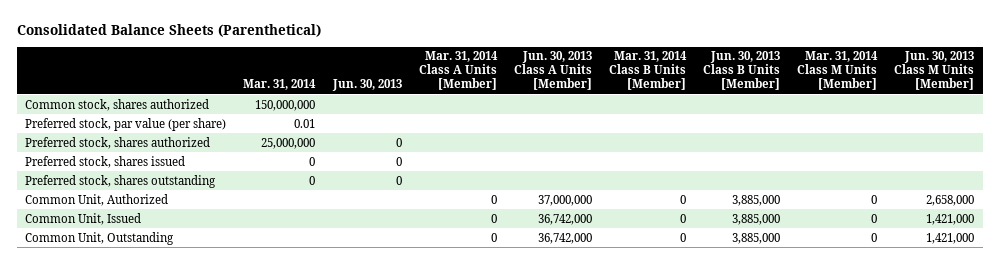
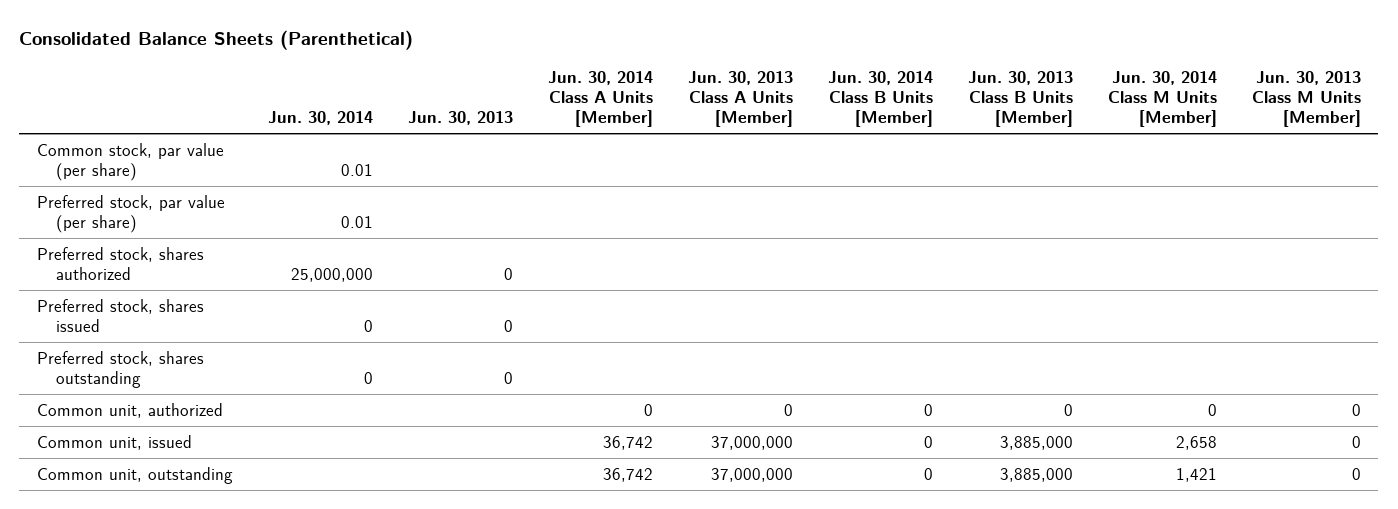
[243,79,317,91] Mar. 31, 2014 -> none
[418,51,498,91] Mar. 31, 2014 Class A Units [Member] -> none
[608,51,687,91] Mar. 31, 2014 Class B Units [Member] -> none
[797,51,879,91] Mar. 31, 2014 Class M Units [Member] -> none
none -> [267,111,373,126] Jun. 30, 2014
none -> [547,70,653,128] Jun. 30, 2014 Class A Units [Member]
none -> [827,70,933,128] Jun. 30, 2014 Class B Units [Member]
none -> [1107,70,1217,128] Jun. 30, 2014 Class M Units [Member]
[25,98,210,111] Common stock, shares authorized -> none
none -> [36,142,224,181] Common stock, par value (per share)
[25,193,169,206] Common Unit, Authorized -> [36,402,223,418] Common unit, authorized
[537,194,592,206] 37,000,000 -> [783,403,793,416] 0
[732,194,781,206] 3,885,000 -> [1063,403,1073,416] 0
[926,194,975,206] 2,658,000 -> [1351,403,1361,416] 0
[25,212,142,225] Common Unit, Issued -> [36,434,192,450] Common unit, issued
[537,213,592,225] 36,742,000 -> [710,435,793,450] 37,000,000
[926,213,975,225] 1,421,000 -> [1351,435,1361,448] 0
[25,231,175,245] Common Unit, Outstanding -> [36,466,233,484] Common unit, outstanding
[537,232,592,244] 36,742,000 -> [710,467,793,482] 37,000,000
[926,232,975,244] 1,421,000 -> [1351,467,1361,480] 0

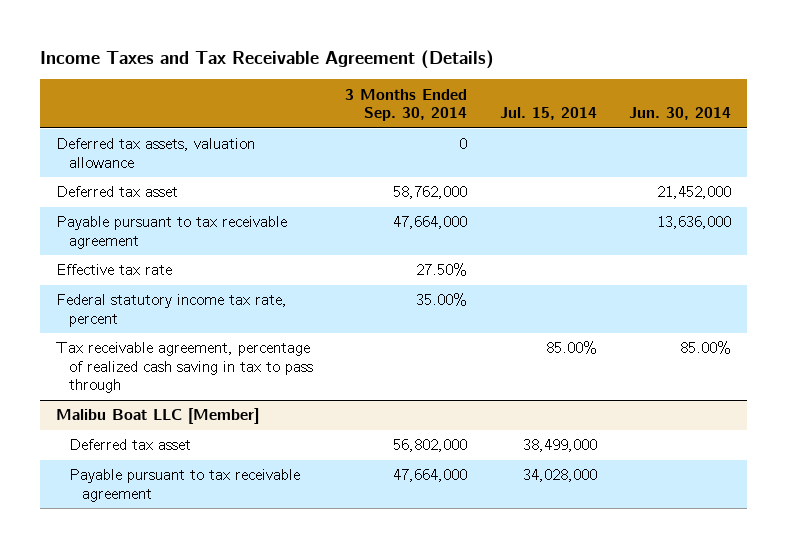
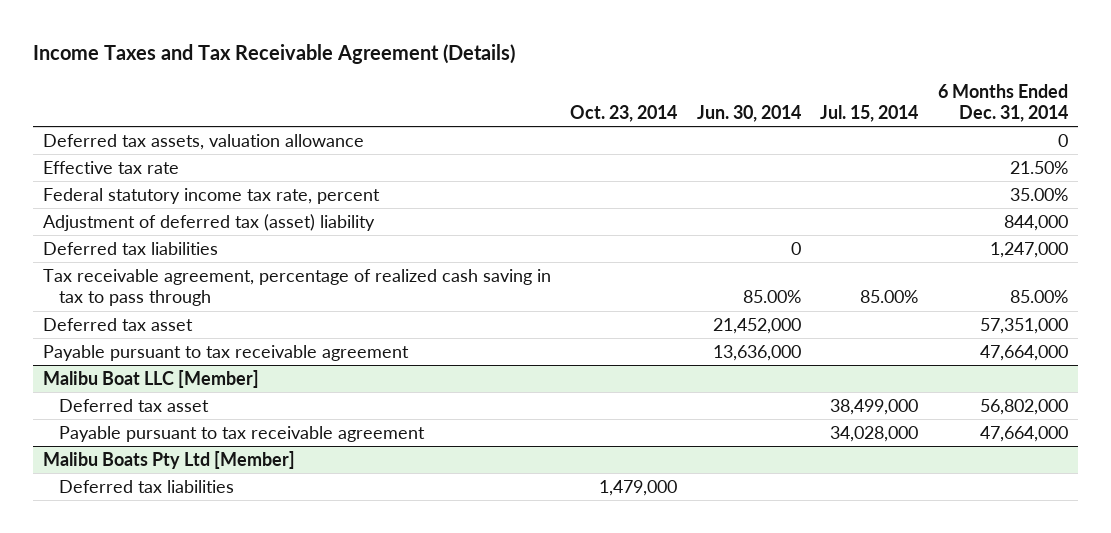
[345,88,468,122] 3 Months Ended Sep. 30, 2014 -> none
none -> [570,105,678,123] Oct. 23, 2014
none -> [938,83,1069,123] 6 Months Ended Dec. 31, 2014
none -> [42,213,375,231] Adjustment of deferred tax (asset) liability
none -> [42,241,218,255] Deferred tax liabilities
[56,186,179,198] Deferred tax asset -> [42,317,193,331] Deferred tax asset
[56,216,288,249] Payable pursuant to tax receivable agreement -> [42,344,409,361] Payable pursuant to tax receivable agreement
none -> [42,450,295,469] Malibu Boats Pty Ltd [Member]
none -> [59,479,235,493] Deferred tax liabilities

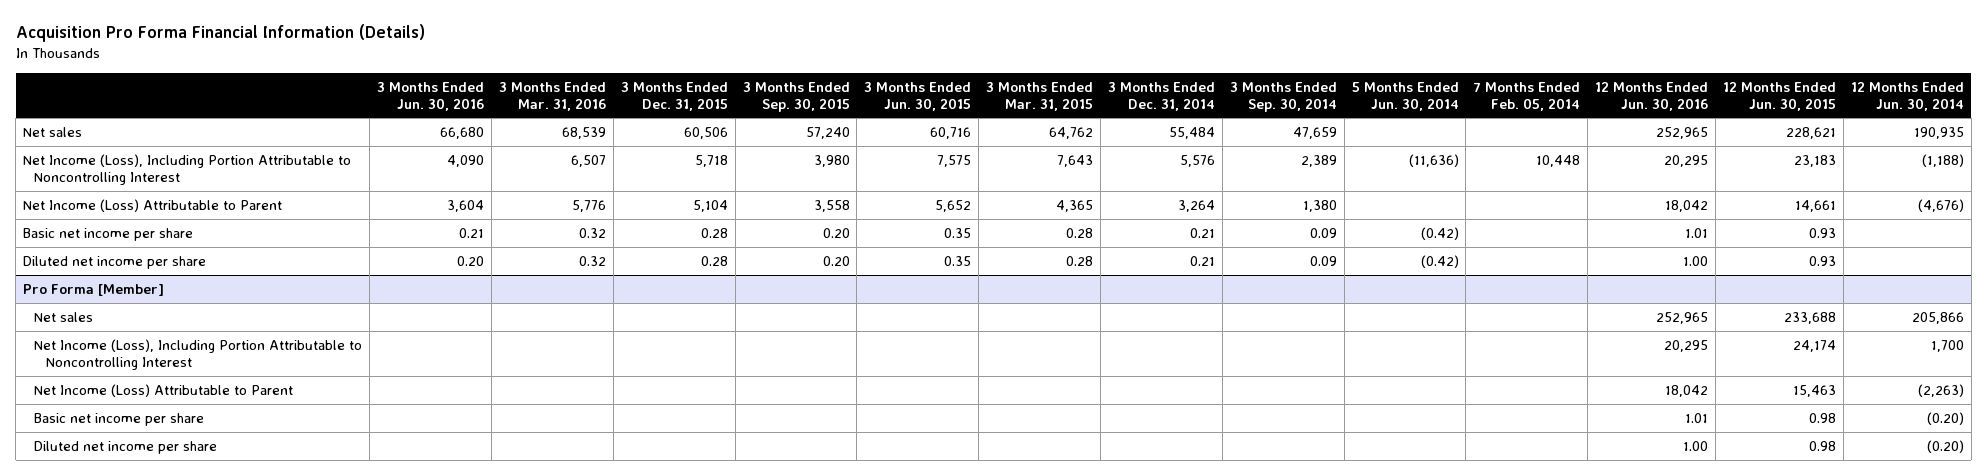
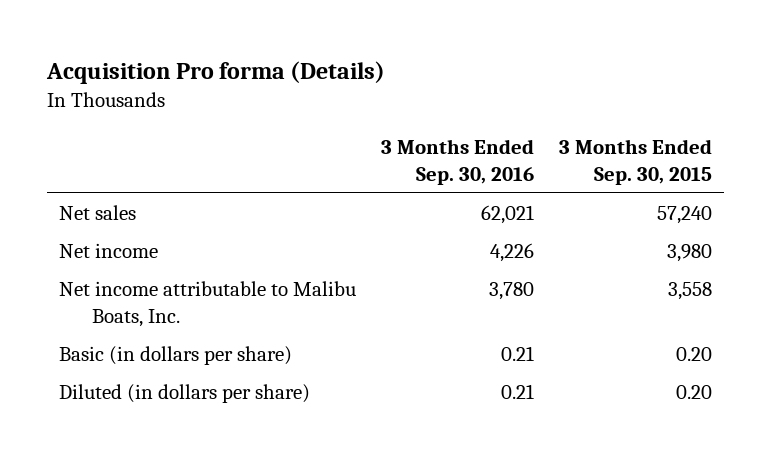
[15,24,425,43] Acquisition Pro Forma Financial Information (Details) -> [45,61,385,85] Acquisition Pro forma (Details)
[377,81,485,111] 3 Months Ended Jun. 30, 2016 -> none
[498,81,606,111] 3 Months Ended Mar. 31, 2016 -> none
[620,81,728,111] 3 Months Ended Dec. 31, 2015 -> none
[864,81,972,111] 3 Months Ended Jun. 30, 2015 -> none
[986,81,1094,111] 3 Months Ended Mar. 31, 2015 -> none
[1107,81,1215,111] 3 Months Ended Dec. 31, 2014 -> none
[1229,81,1337,112] 3 Months Ended Sep. 30, 2014 -> none
[1351,81,1459,111] 5 Months Ended Jun. 30, 2014 -> none
[1473,81,1581,111] 7 Months Ended Feb. 05, 2014 -> none
[1595,81,1709,111] 12 Months Ended Jun. 30, 2016 -> none
[1722,81,1836,111] 12 Months Ended Jun. 30, 2015 -> none
[1850,81,1964,111] 12 Months Ended Jun. 30, 2014 -> none
none -> [380,138,534,185] 3 Months Ended Sep. 30, 2016
[22,283,164,296] Pro Forma [Member] -> none
[34,311,94,322] Net sales -> none
[34,338,363,370] Net Income (Loss), Including Portion Attributable to Noncontrolling Interest -> none
[34,383,294,397] Net Income (Loss) Attributable to Parent -> none
[34,412,205,426] Basic net income per share -> none
[34,440,218,454] Diluted net income per share -> none
[22,153,351,185] Net Income (Loss), Including Portion Attributable to Noncontrolling Interest -> [59,243,159,259] Net income
[22,198,282,212] Net Income (Loss) Attributable to Parent -> [59,281,357,327] Net income attributable to Malibu Boats, Inc.
[22,227,193,241] Basic net income per share -> [59,346,293,366] Basic (in dollars per share)
[22,255,206,269] Diluted net income per share -> [59,384,311,404] Diluted (in dollars per share)

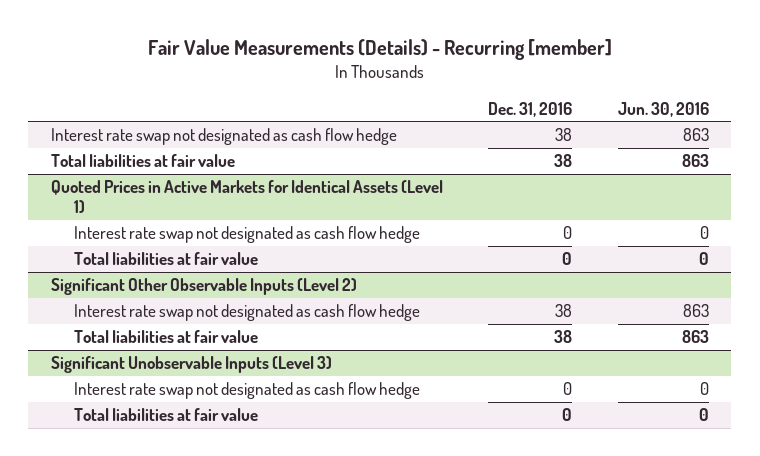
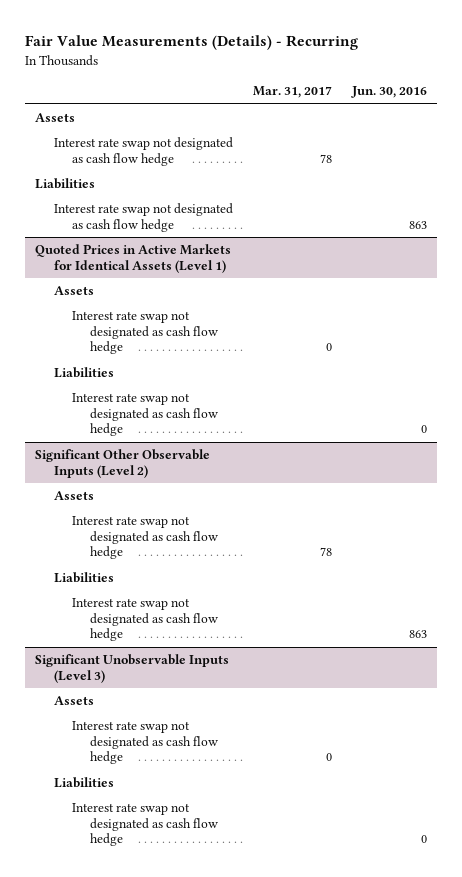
[147,38,612,60] Fair Value Measurements (Details) - Recurring [member] -> [25,35,359,51] Fair Value Measurements (Details) - Recurring
[488,101,573,117] Dec. 31, 2016 -> none
none -> [252,86,332,99] Mar. 31, 2017
none -> [35,113,76,123] Assets
none -> [53,137,233,166] Interest rate swap not designated as cash flow hedge
none -> [35,178,96,190] Liabilities
[50,154,235,168] Total liabilities at fair value -> none
none -> [53,286,94,296] Assets
none -> [72,311,219,355] Interest rate swap not designated as cash flow hedge
none -> [53,367,114,379] Liabilities
[74,252,259,266] Total liabilities at fair value -> none
none -> [53,491,94,501] Assets
none -> [72,516,219,560] Interest rate swap not designated as cash flow hedge
none -> [53,572,114,584] Liabilities
[74,330,259,344] Total liabilities at fair value -> none
none -> [53,696,94,706] Assets
none -> [72,721,219,765] Interest rate swap not designated as cash flow hedge
none -> [53,777,114,789] Liabilities
[74,408,259,422] Total liabilities at fair value -> none

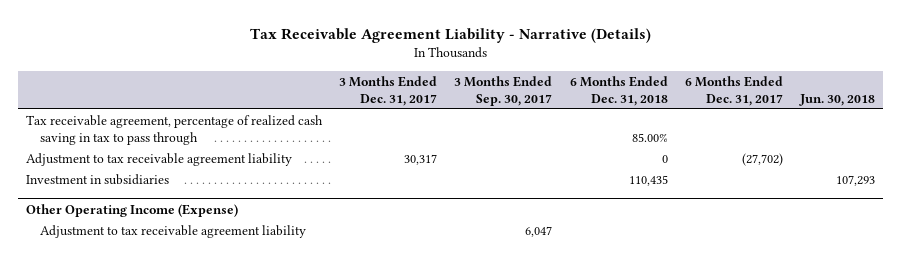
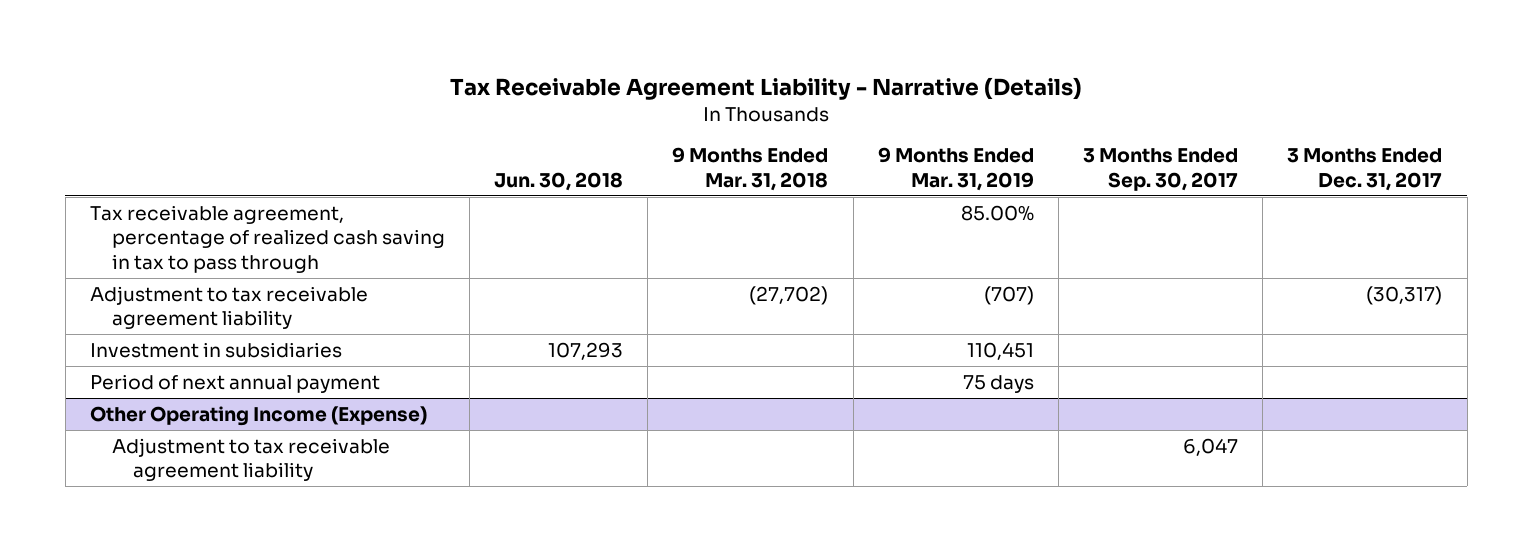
[569,75,668,106] 6 Months Ended Dec. 31, 2018 -> none
[684,75,783,106] 6 Months Ended Dec. 31, 2017 -> none
none -> [672,147,829,191] 9 Months Ended Mar. 31, 2018
none -> [877,147,1034,191] 9 Months Ended Mar. 31, 2019
[404,153,438,165] 30,317 -> [1366,285,1443,305] (30,317)
none -> [90,373,381,393] Period of next annual payment

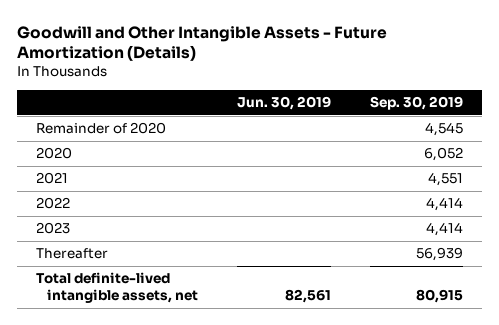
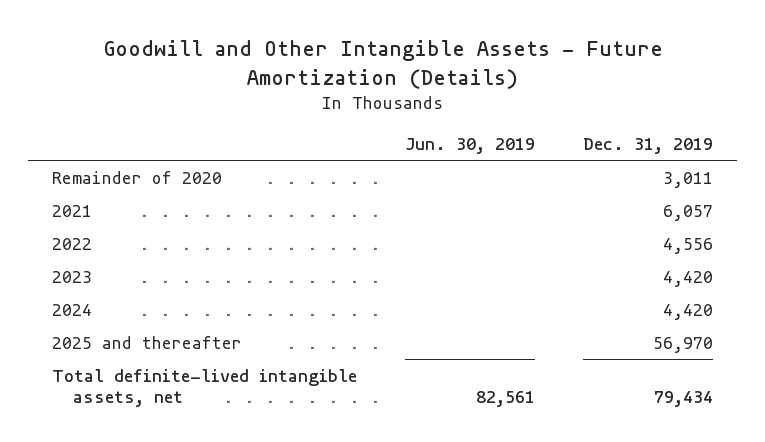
[369,95,463,110] Sep. 30, 2019 -> none
none -> [583,138,714,155] Dec. 31, 2019
[36,147,73,160] 2020 -> none
none -> [52,303,93,316] 2024
[36,248,109,260] Thereafter -> [52,335,243,349] 2025 and thereafter

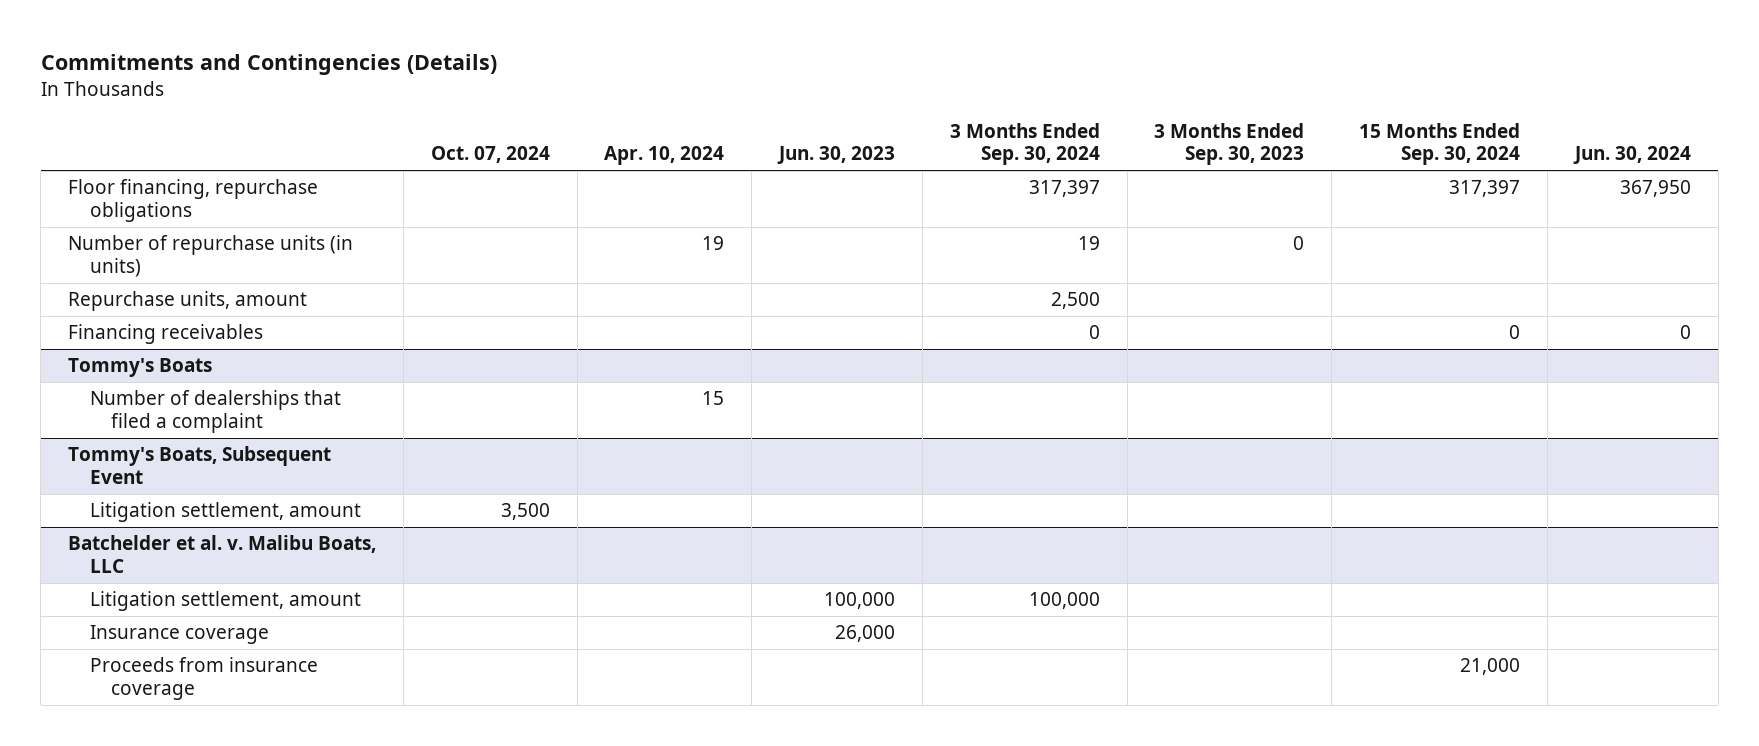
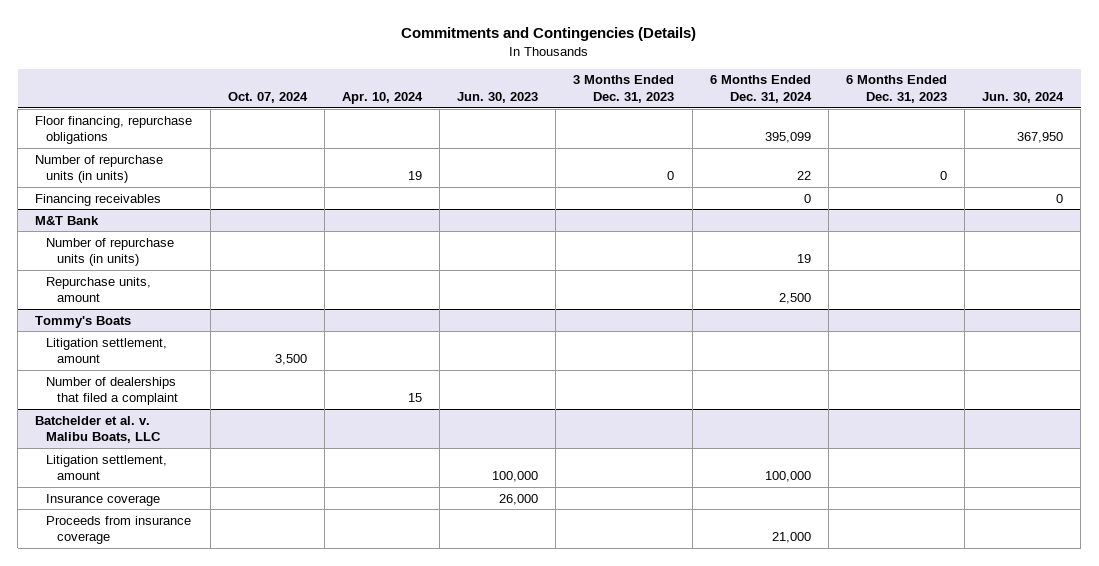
[949,122,1100,166] 3 Months Ended Sep. 30, 2024 -> none
[1154,122,1305,166] 3 Months Ended Sep. 30, 2023 -> none
[1359,122,1521,166] 15 Months Ended Sep. 30, 2024 -> none
none -> [573,75,675,103] 3 Months Ended Dec. 31, 2023
none -> [709,75,812,103] 6 Months Ended Dec. 31, 2024
none -> [845,75,947,103] 6 Months Ended Dec. 31, 2023
[68,291,308,312] Repurchase units, amount -> none
none -> [35,215,100,225] M&T Bank
none -> [46,237,175,267] Number of repurchase units (in units)
none -> [46,276,152,303] Repurchase units, amount
none -> [46,337,168,364] Litigation settlement, amount
[68,446,332,484] Tommy's Boats, Subsequent Event -> none
[89,502,361,523] Litigation settlement, amount -> none

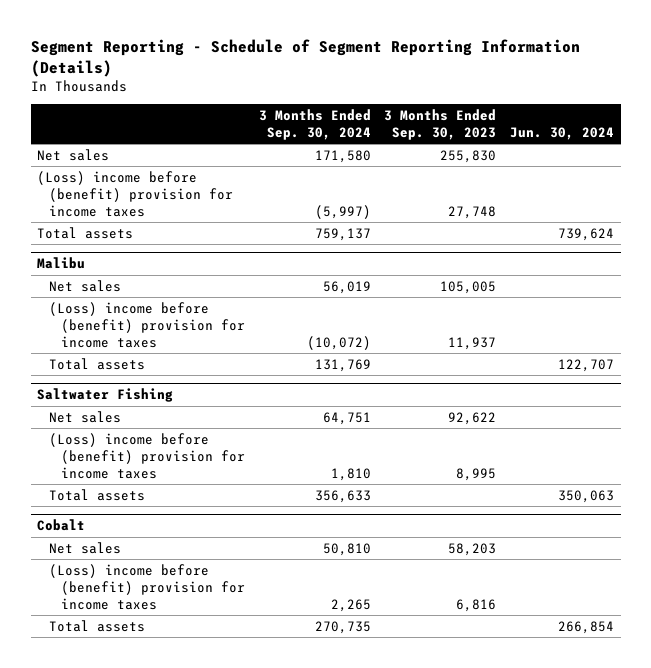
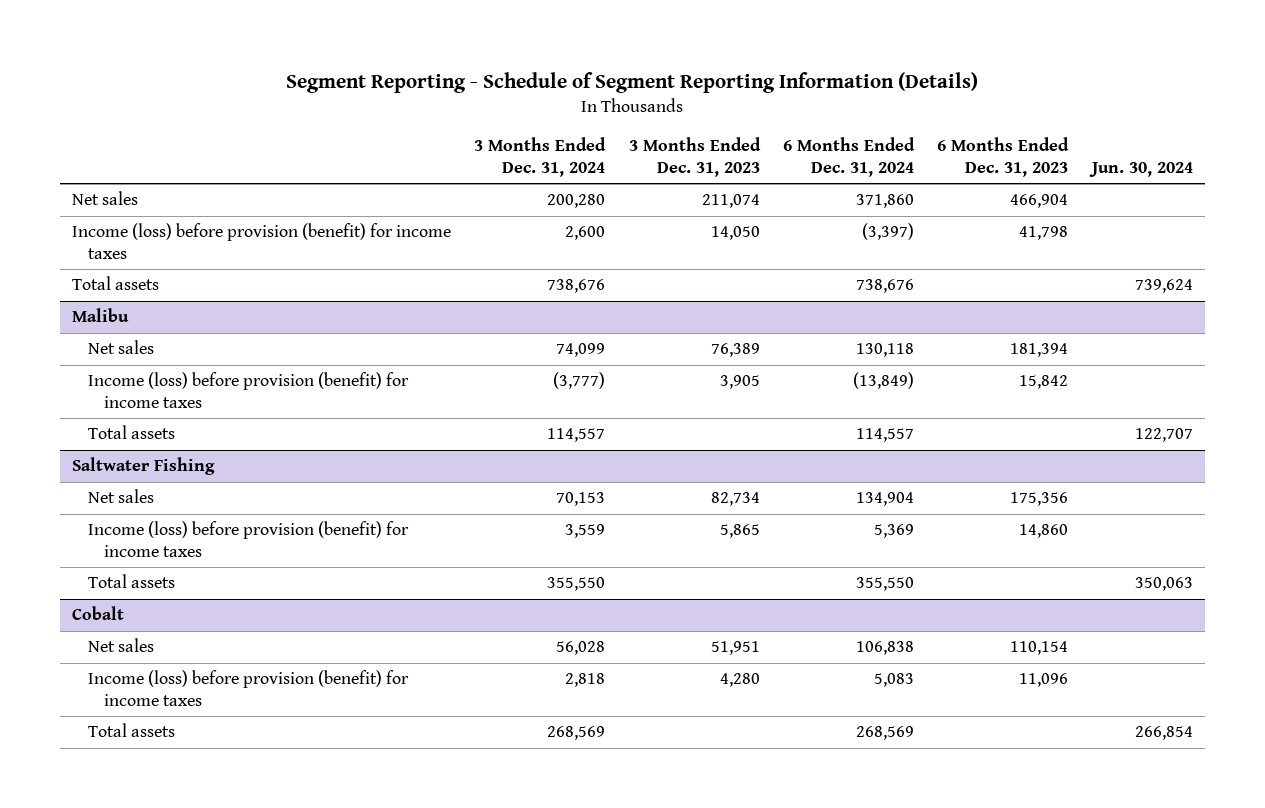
[258,109,371,141] 3 Months Ended Sep. 30, 2024 -> none
[384,109,497,141] 3 Months Ended Sep. 30, 2023 -> none
none -> [474,137,607,178] 3 Months Ended Dec. 31, 2024
none -> [628,137,761,178] 3 Months Ended Dec. 31, 2023
none -> [783,137,916,178] 6 Months Ended Dec. 31, 2024
none -> [937,137,1070,178] 6 Months Ended Dec. 31, 2023
[37,170,234,217] (Loss) income before (benefit) provision for income taxes -> [71,223,451,260] Income (loss) before provision (benefit) for income taxes
[49,301,246,348] (Loss) income before (benefit) provision for income taxes -> [88,372,410,409] Income (loss) before provision (benefit) for income taxes
[49,432,246,479] (Loss) income before (benefit) provision for income taxes -> [88,521,410,558] Income (loss) before provision (benefit) for income taxes
[49,563,246,610] (Loss) income before (benefit) provision for income taxes -> [88,670,410,707] Income (loss) before provision (benefit) for income taxes

